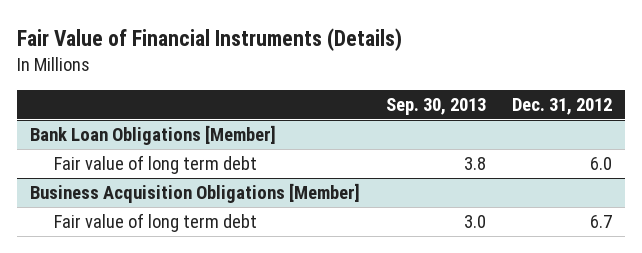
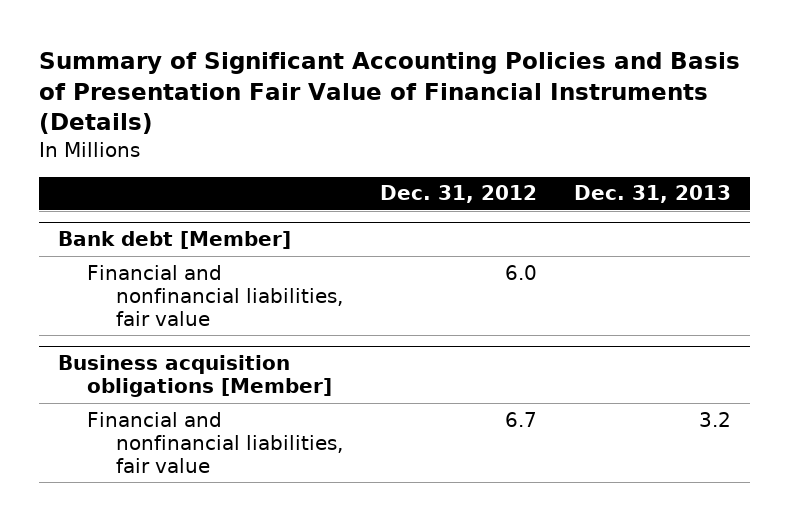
[17,28,403,52] Fair Value of Financial Instruments (Details) -> [38,52,740,135] Summary of Significant Accounting Policies and Basis of Presentation Fair Value of Financial Instruments (Details)
[386,98,487,116] Sep. 30, 2013 -> none
none -> [574,185,732,204] Dec. 31, 2013
[30,125,277,146] Bank Loan Obligations [Member] -> none
none -> [57,231,291,250] Bank debt [Member]
[54,155,258,175] Fair value of long term debt -> [86,264,343,326] Financial and nonfinancial liabilities, fair value
[30,183,361,204] Business Acquisition Obligations [Member] -> [57,355,332,398] Business acquisition obligations [Member]
[54,213,258,233] Fair value of long term debt -> [86,411,343,473] Financial and nonfinancial liabilities, fair value

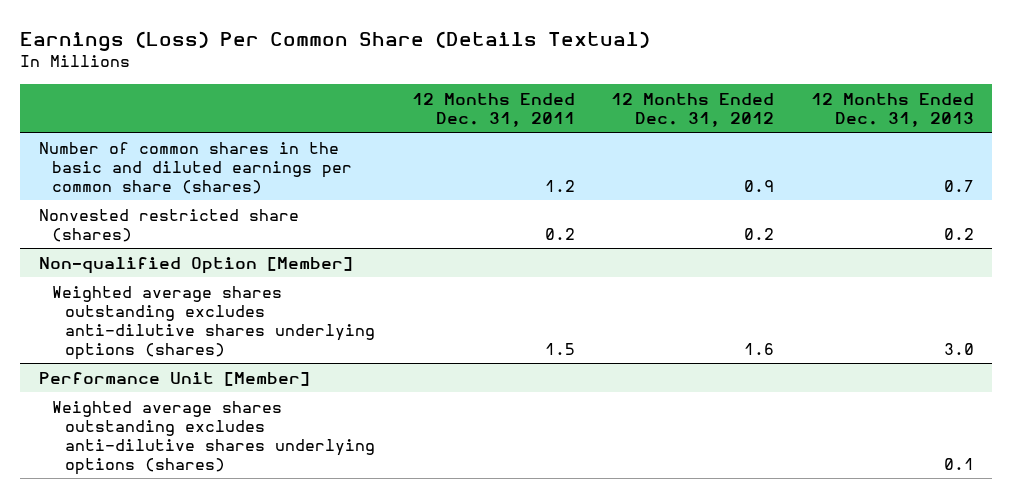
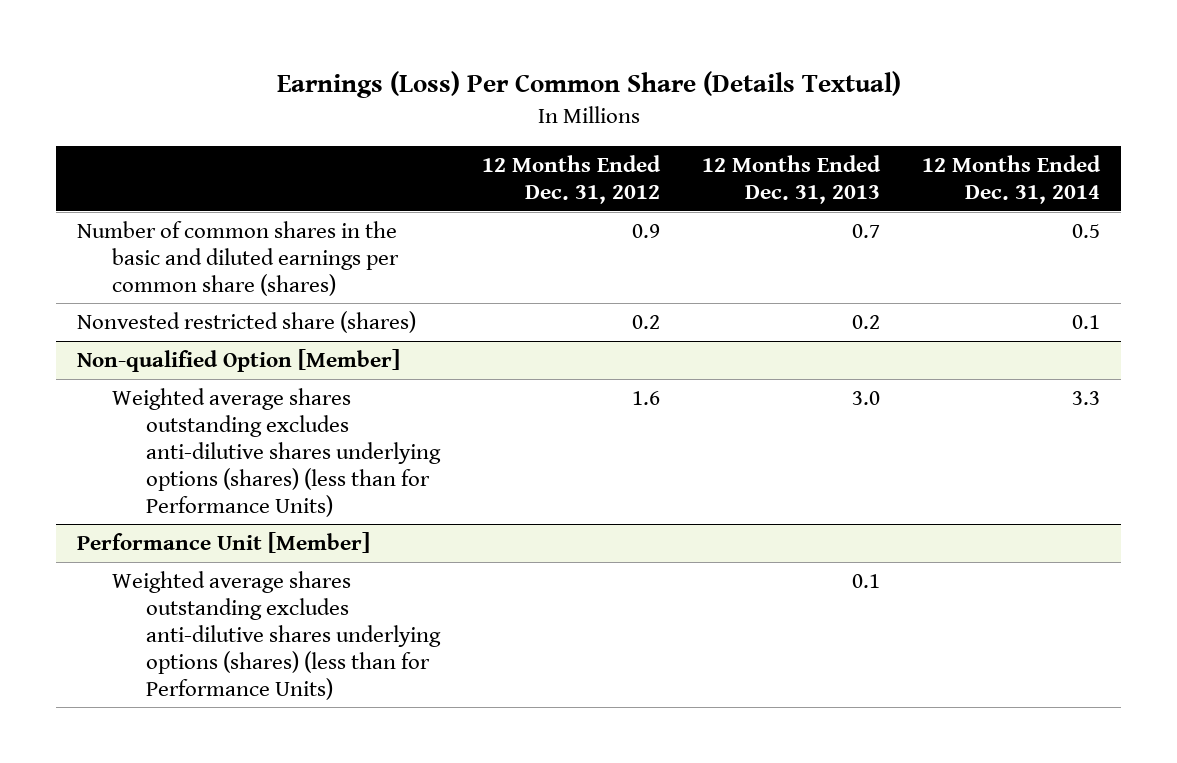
[411,92,575,127] 12 Months Ended Dec. 31, 2011 -> none
none -> [922,155,1102,204] 12 Months Ended Dec. 31, 2014
[52,285,376,360] Weighted average shares outstanding excludes anti-dilutive shares underlying options (shares) -> [111,387,442,517] Weighted average shares outstanding excludes anti-dilutive shares underlying options (shares) (less than for Performance Units)
[52,400,376,475] Weighted average shares outstanding excludes anti-dilutive shares underlying options (shares) -> [111,570,442,700] Weighted average shares outstanding excludes anti-dilutive shares underlying options (shares) (less than for Performance Units)

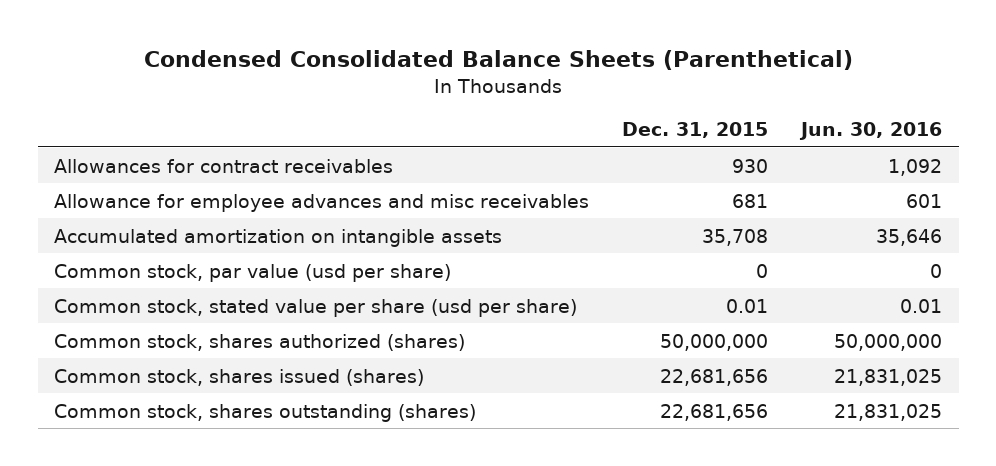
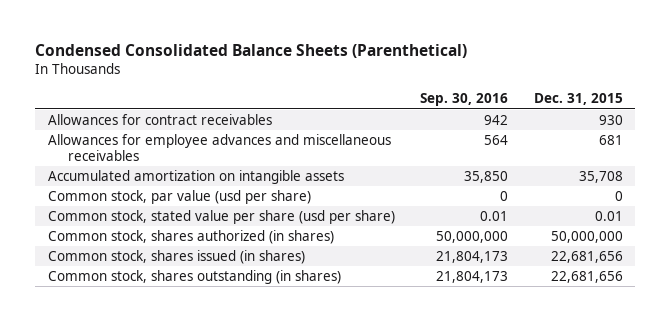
[799,122,943,141] Jun. 30, 2016 -> none
none -> [420,93,509,107] Sep. 30, 2016
[54,193,590,212] Allowance for employee advances and misc receivables -> [47,134,391,161] Allowances for employee advances and miscellaneous receivables
[54,333,466,351] Common stock, shares authorized (shares) -> [47,230,334,245] Common stock, shares authorized (in shares)
[54,368,425,386] Common stock, shares issued (shares) -> [47,250,305,265] Common stock, shares issued (in shares)
[54,403,477,422] Common stock, shares outstanding (shares) -> [47,270,341,285] Common stock, shares outstanding (in shares)

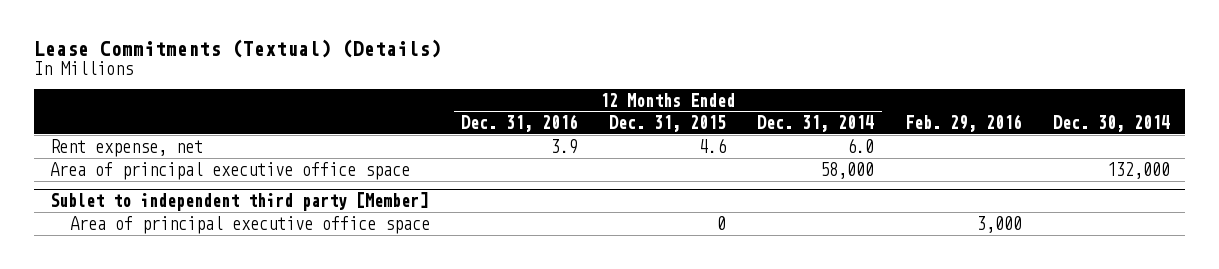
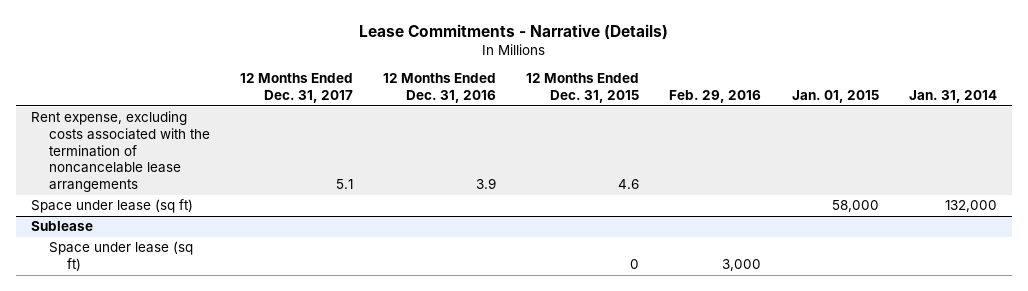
[34,38,442,58] Lease Commitments (Textual) (Details) -> [358,23,668,40] Lease Commitments - Narrative (Details)
[756,115,874,133] Dec. 31, 2014 -> none
[1052,115,1170,133] Dec. 30, 2014 -> none
none -> [240,73,354,104] 12 Months Ended Dec. 31, 2017
none -> [791,90,879,104] Jan. 01, 2015
none -> [908,90,997,104] Jan. 31, 2014
[49,138,203,157] Rent expense, net -> [31,111,211,192] Rent expense, excluding costs associated with the termination of noncancelable lease arrangements
[49,161,410,180] Area of principal executive office space -> [31,199,194,214] Space under lease (sq ft)
[49,191,428,211] Sublet to independent third party [Member] -> [31,221,94,232] Sublease
[70,215,431,234] Area of principal executive office space -> [49,241,194,272] Space under lease (sq ft)

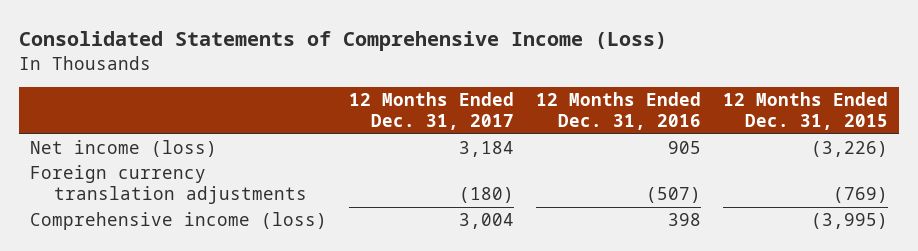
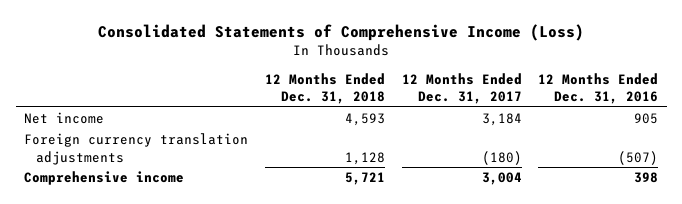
[722,92,888,131] 12 Months Ended Dec. 31, 2015 -> none
none -> [264,72,385,105] 12 Months Ended Dec. 31, 2018
[29,140,217,158] Net income (loss) -> [23,112,104,125] Net income
[29,212,327,231] Comprehensive income (loss) -> [23,171,184,186] Comprehensive income

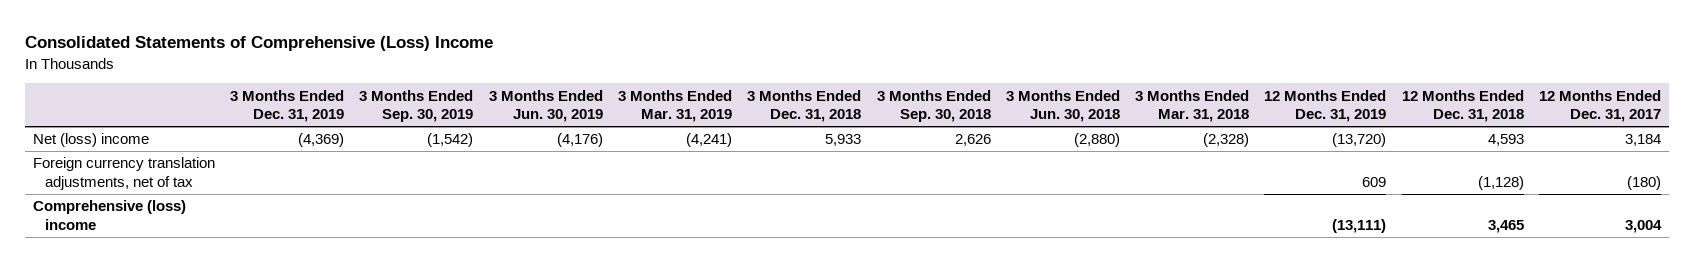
[98,23,585,41] Consolidated Statements of Comprehensive Income (Loss) -> [25,36,494,52] Consolidated Statements of Comprehensive (Loss) Income
[538,72,659,105] 12 Months Ended Dec. 31, 2016 -> none
none -> [230,89,345,123] 3 Months Ended Dec. 31, 2019
none -> [359,89,474,123] 3 Months Ended Sep. 30, 2019
none -> [488,89,603,123] 3 Months Ended Jun. 30, 2019
none -> [617,89,732,123] 3 Months Ended Mar. 31, 2019
none -> [747,89,862,123] 3 Months Ended Dec. 31, 2018
none -> [876,89,991,123] 3 Months Ended Sep. 30, 2018
none -> [1005,89,1120,123] 3 Months Ended Jun. 30, 2018
none -> [1135,89,1250,123] 3 Months Ended Mar. 31, 2018
none -> [1264,89,1387,123] 12 Months Ended Dec. 31, 2019
[23,112,104,125] Net income -> [32,133,149,148] Net (loss) income
[23,133,248,165] Foreign currency translation adjustments -> [32,157,215,190] Foreign currency translation adjustments, net of tax
[344,151,385,165] 1,128 -> [1477,175,1524,190] (1,128)
[23,171,184,186] Comprehensive income -> [32,200,186,230] Comprehensive (loss) income
[344,172,385,186] 5,721 -> [1487,219,1524,233] 3,465

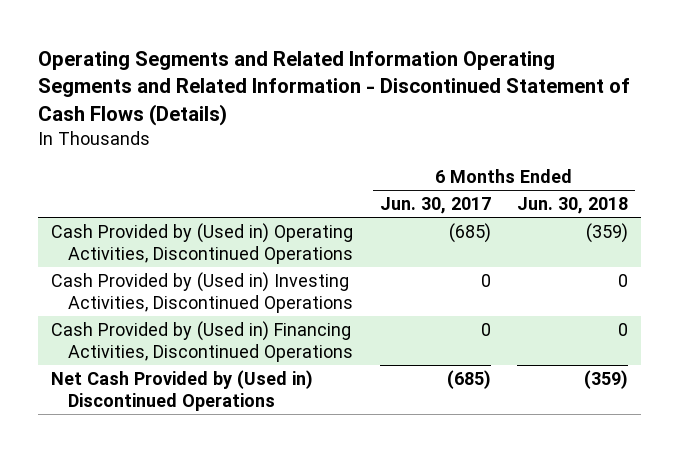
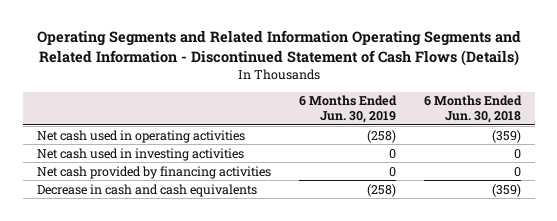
[379,197,491,215] Jun. 30, 2017 -> none
none -> [298,95,397,123] 6 Months Ended Jun. 30, 2019
[51,222,354,264] Cash Provided by (Used in) Operating Activities, Discontinued Operations -> [36,129,245,143] Net cash used in operating activities
[51,271,354,313] Cash Provided by (Used in) Investing Activities, Discontinued Operations -> [36,147,244,161] Net cash used in investing activities
[51,320,354,362] Cash Provided by (Used in) Financing Activities, Discontinued Operations -> [36,165,271,179] Net cash provided by financing activities
[51,369,314,411] Net Cash Provided by (Used in) Discontinued Operations -> [36,183,257,197] Decrease in cash and cash equivalents

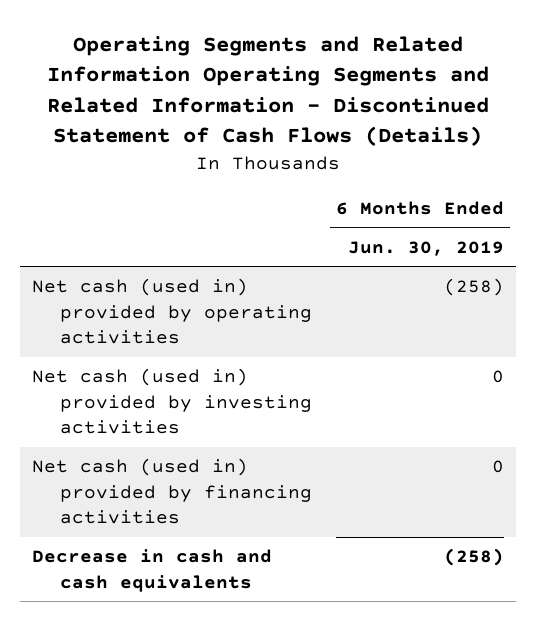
[423,95,522,123] 6 Months Ended Jun. 30, 2018 -> none
[36,129,245,143] Net cash used in operating activities -> [31,278,312,345] Net cash (used in) provided by operating activities
[36,147,244,161] Net cash used in investing activities -> [31,368,312,435] Net cash (used in) provided by investing activities
[36,165,271,179] Net cash provided by financing activities -> [31,458,312,525] Net cash (used in) provided by financing activities

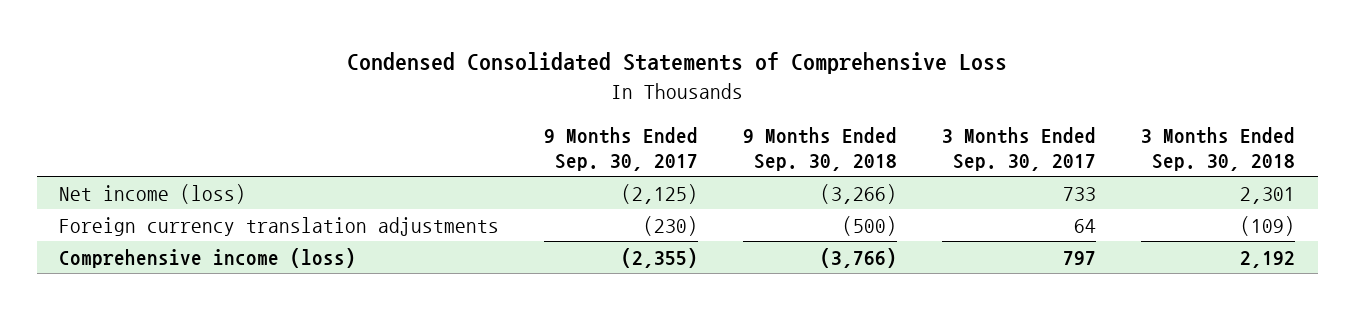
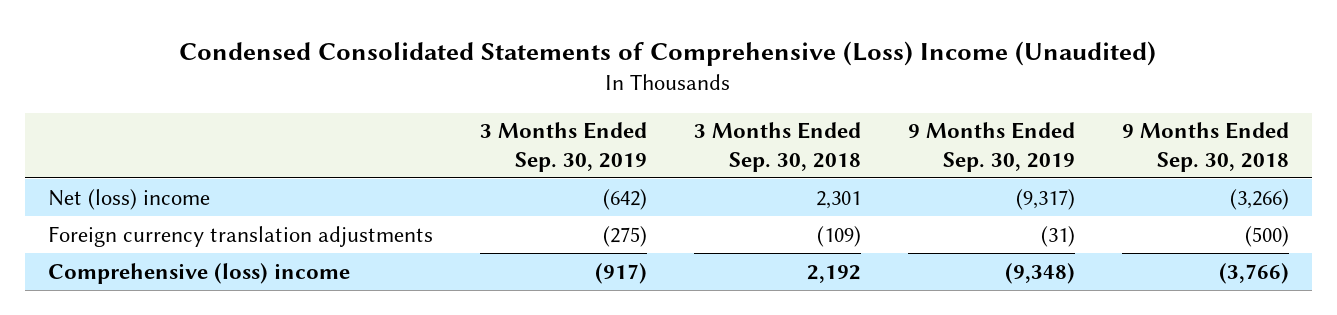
[347,52,1008,75] Condensed Consolidated Statements of Comprehensive Loss -> [179,40,1157,66] Condensed Consolidated Statements of Comprehensive (Loss) Income (Unaudited)
[544,126,699,172] 9 Months Ended Sep. 30, 2017 -> none
[942,126,1097,172] 3 Months Ended Sep. 30, 2017 -> none
none -> [480,122,648,172] 3 Months Ended Sep. 30, 2019
none -> [907,122,1075,172] 9 Months Ended Sep. 30, 2019
[59,183,247,204] Net income (loss) -> [48,188,211,210] Net (loss) income
[59,247,357,268] Comprehensive income (loss) -> [48,262,351,284] Comprehensive (loss) income

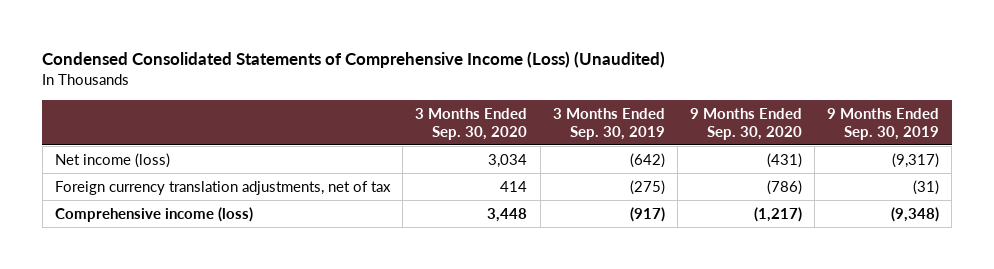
[179,40,1157,66] Condensed Consolidated Statements of Comprehensive (Loss) Income (Unaudited) -> [42,51,666,69] Condensed Consolidated Statements of Comprehensive Income (Loss) (Unaudited)
[693,122,861,172] 3 Months Ended Sep. 30, 2018 -> none
[1121,122,1289,172] 9 Months Ended Sep. 30, 2018 -> none
none -> [415,107,528,140] 3 Months Ended Sep. 30, 2020
none -> [690,107,803,140] 9 Months Ended Sep. 30, 2020
[48,188,211,210] Net (loss) income -> [55,152,171,168] Net income (loss)
[48,225,434,247] Foreign currency translation adjustments -> [55,180,392,195] Foreign currency translation adjustments, net of tax
[48,262,351,284] Comprehensive (loss) income -> [55,206,254,222] Comprehensive income (loss)

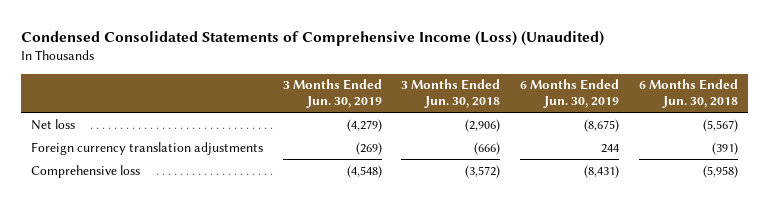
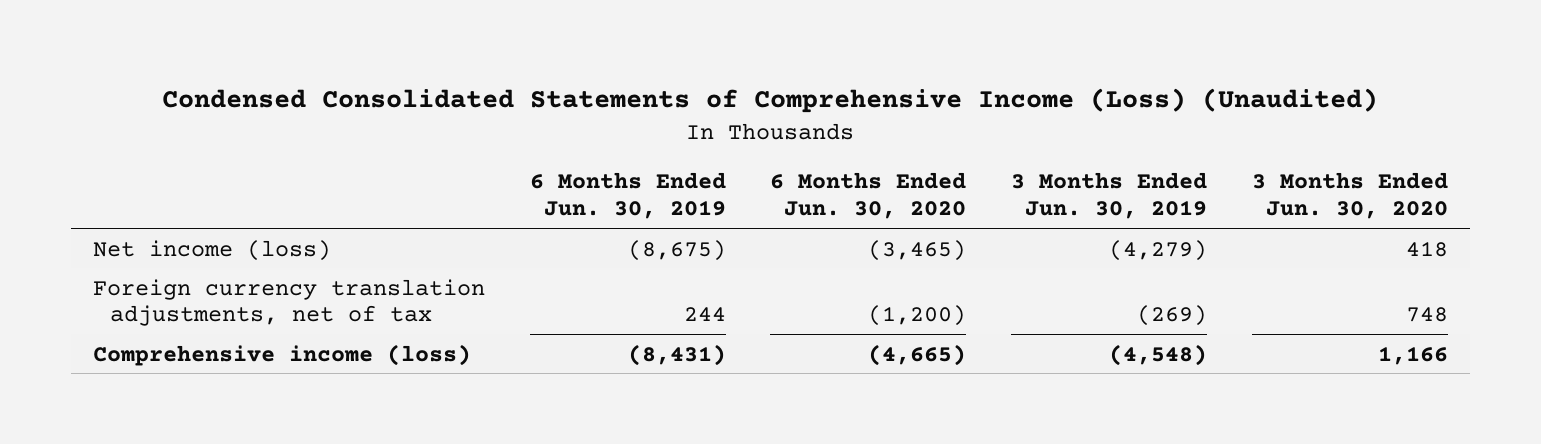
[401,79,501,109] 3 Months Ended Jun. 30, 2018 -> none
[639,79,739,109] 6 Months Ended Jun. 30, 2018 -> none
none -> [770,172,967,220] 6 Months Ended Jun. 30, 2020
none -> [1251,172,1448,220] 3 Months Ended Jun. 30, 2020
[30,118,75,130] Net loss -> [93,239,332,261] Net income (loss)
[30,141,263,155] Foreign currency translation adjustments -> [93,278,486,327] Foreign currency translation adjustments, net of tax
[30,164,140,178] Comprehensive loss -> [93,343,472,366] Comprehensive income (loss)

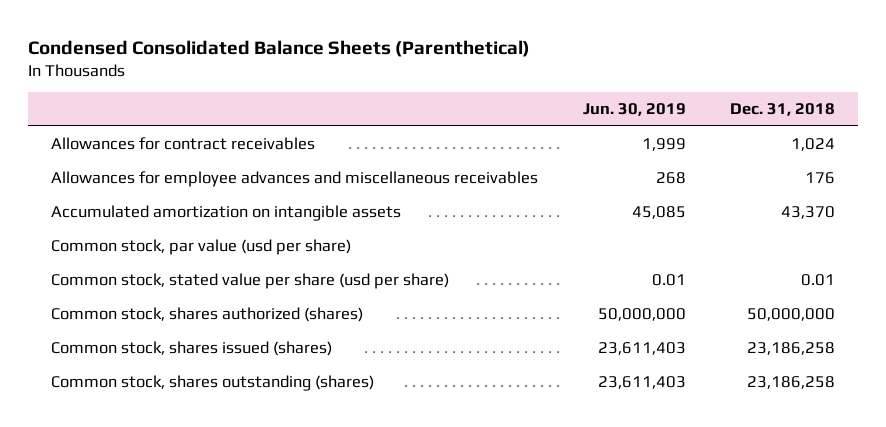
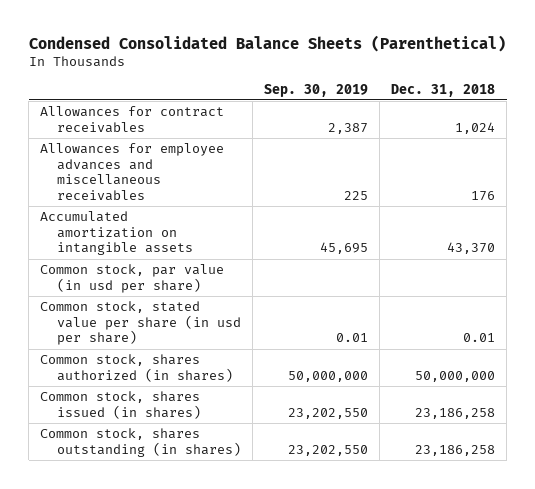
[582,103,686,117] Jun. 30, 2019 -> none
none -> [264,83,369,97] Sep. 30, 2019
[50,239,351,256] Common stock, par value (usd per share) -> [40,264,225,293] Common stock, par value (in usd per share)
[50,273,449,290] Common stock, stated value per share (usd per share) -> [40,301,241,346] Common stock, stated value per share (in usd per share)
[50,307,363,323] Common stock, shares authorized (shares) -> [40,354,233,382] Common stock, shares authorized (in shares)
[50,341,332,357] Common stock, shares issued (shares) -> [40,391,201,419] Common stock, shares issued (in shares)
[50,375,374,392] Common stock, shares outstanding (shares) -> [40,428,241,457] Common stock, shares outstanding (in shares)

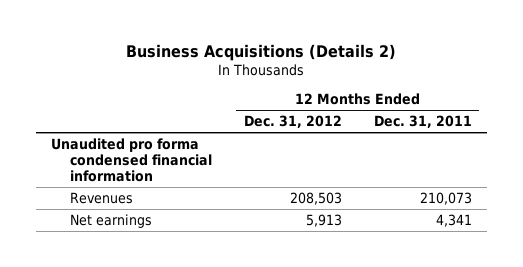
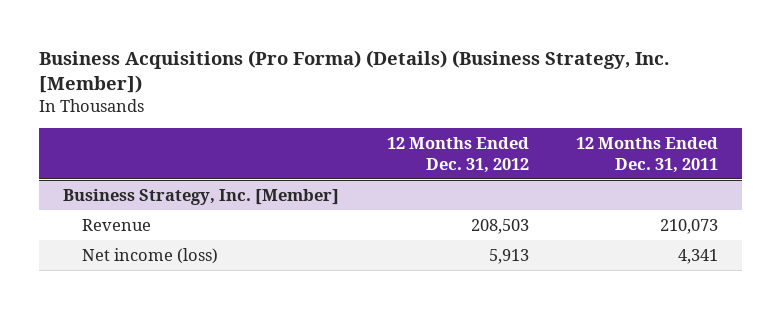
[126,43,397,61] Business Acquisitions (Details 2) -> [39,49,670,93] Business Acquisitions (Pro Forma) (Details) (Business Strategy, Inc. [Member])
[51,137,213,183] Unaudited pro forma condensed financial information -> none
none -> [63,188,340,205] Business Strategy, Inc. [Member]
[70,191,134,204] Revenues -> [81,218,151,231] Revenue
[70,213,153,228] Net earnings -> [81,247,218,264] Net income (loss)

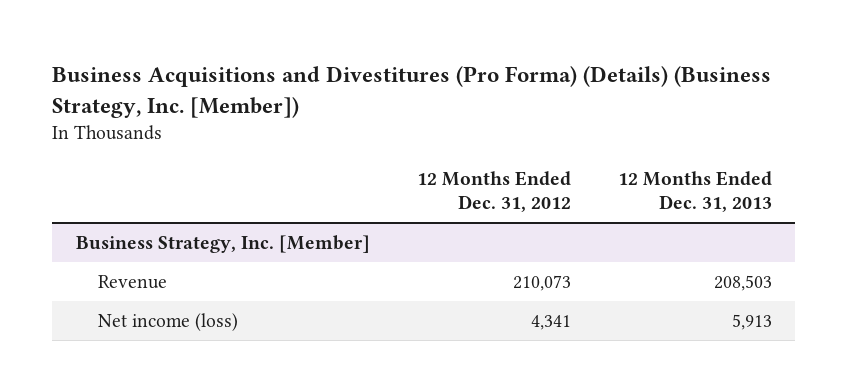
[39,49,670,93] Business Acquisitions (Pro Forma) (Details) (Business Strategy, Inc. [Member]) -> [51,66,771,118] Business Acquisitions and Divestitures (Pro Forma) (Details) (Business Strategy, Inc. [Member])
[576,136,719,173] 12 Months Ended Dec. 31, 2011 -> none
none -> [617,170,772,212] 12 Months Ended Dec. 31, 2013
[470,218,529,234] 208,503 -> [512,274,571,291] 210,073
[488,248,529,264] 5,913 -> [530,314,571,330] 4,341

